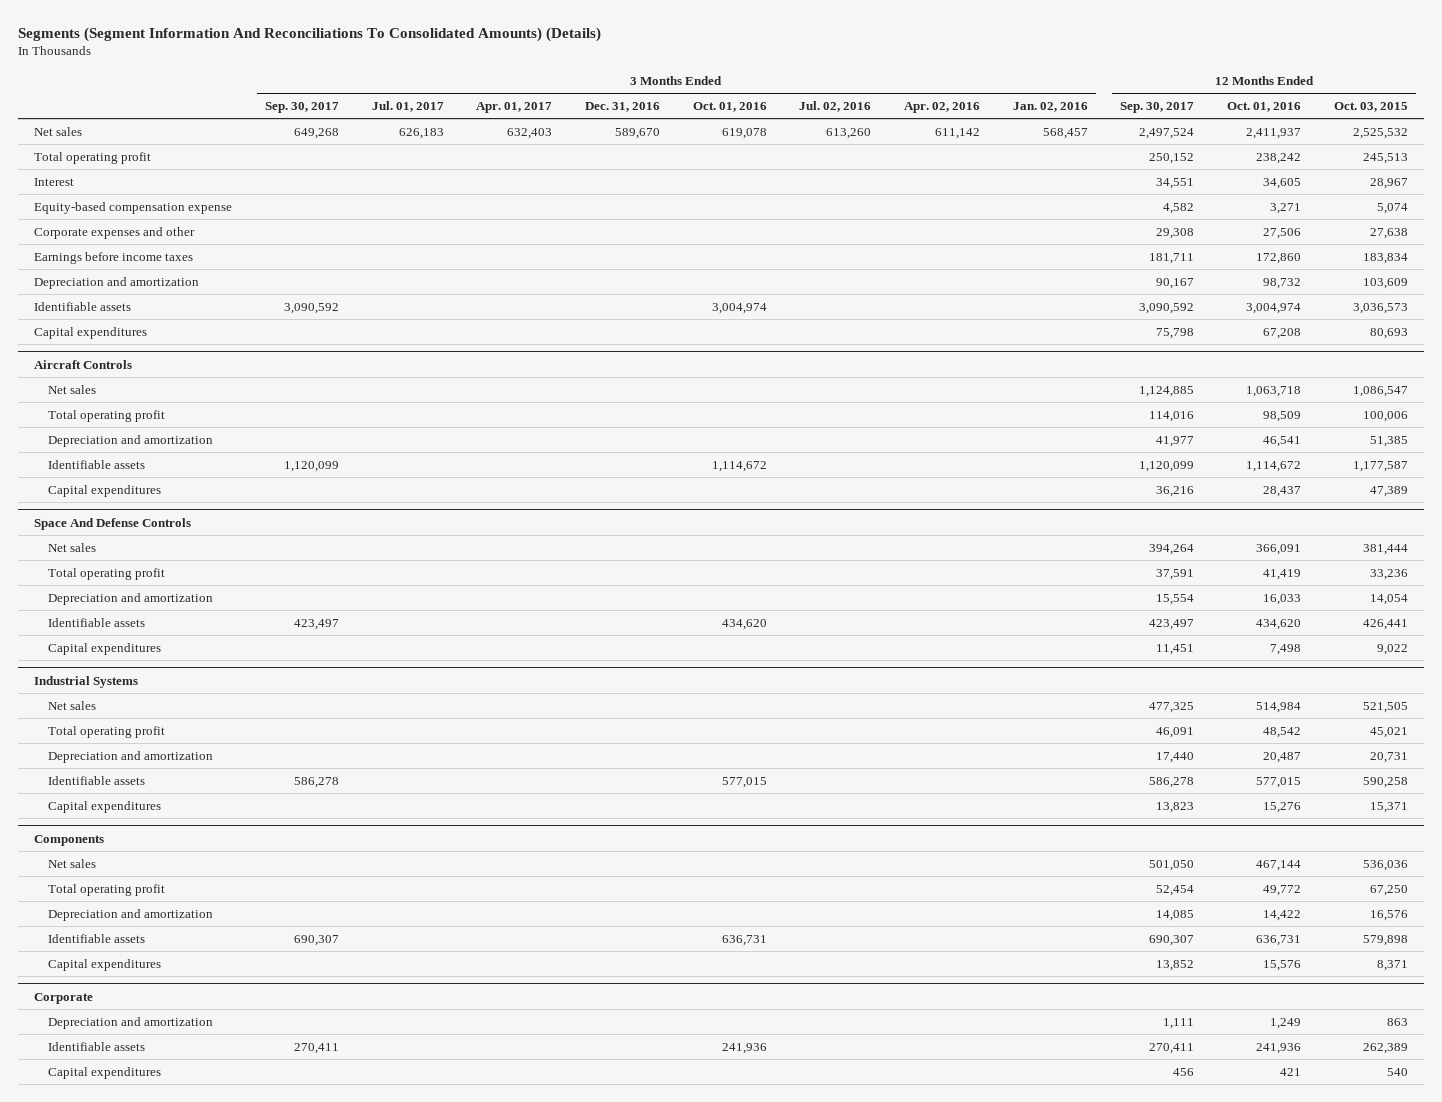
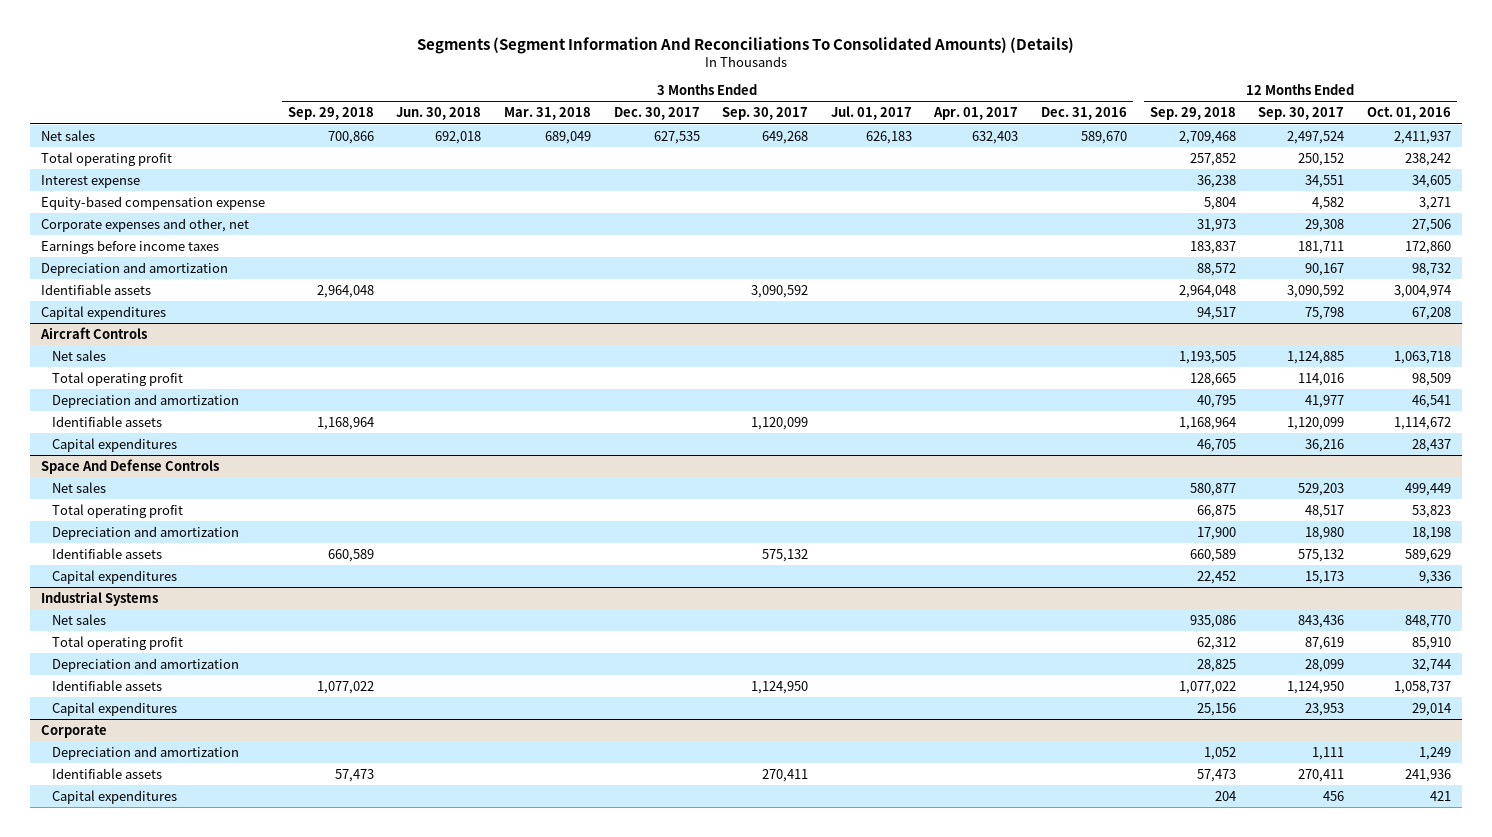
[692,101,767,112] Oct. 01, 2016 -> none
[799,100,872,112] Jul. 02, 2016 -> none
[904,101,981,113] Apr. 02, 2016 -> none
[1012,101,1088,112] Jan. 02, 2016 -> none
[1333,101,1408,112] Oct. 03, 2015 -> none
none -> [287,107,374,121] Sep. 29, 2018
none -> [396,107,482,121] Jun. 30, 2018
none -> [503,107,591,121] Mar. 31, 2018
none -> [613,107,700,121] Dec. 30, 2017
none -> [1149,107,1236,121] Sep. 29, 2018
[34,177,75,186] Interest -> [40,174,140,188] Interest expense
[34,226,196,239] Corporate expenses and other -> [40,217,249,232] Corporate expenses and other, net
[1149,543,1195,555] 394,264 -> [1298,482,1345,496] 529,203
[1256,543,1302,555] 366,091 -> [1405,482,1452,496] 499,449
[1156,568,1195,580] 37,591 -> [1305,504,1345,518] 48,517
[1263,568,1302,580] 41,419 -> [1412,504,1452,518] 53,823
[1156,593,1195,605] 15,554 -> [1305,526,1345,540] 18,980
[1263,593,1302,605] 16,033 -> [1412,526,1452,540] 18,198
[293,618,339,630] 423,497 -> [762,548,809,562] 575,132
[1149,618,1195,630] 423,497 -> [1298,548,1345,562] 575,132
[1256,618,1302,630] 434,620 -> [1405,548,1452,562] 589,629
[1156,643,1195,655] 11,451 -> [1305,570,1345,584] 15,173
[1270,643,1302,655] 7,498 -> [1419,570,1452,584] 9,336
[34,834,105,846] Components -> none
[48,858,97,868] Net sales -> none
[48,883,166,896] Total operating profit -> none
[48,908,214,921] Depreciation and amortization -> none
[48,933,146,943] Identifiable assets -> none
[48,958,162,971] Capital expenditures -> none
[1149,701,1195,713] 477,325 -> [1298,614,1345,628] 843,436
[1256,701,1302,713] 514,984 -> [1405,614,1452,628] 848,770
[1156,726,1195,738] 46,091 -> [1305,636,1345,650] 87,619
[1263,726,1302,738] 48,542 -> [1412,636,1452,650] 85,910
[1156,751,1195,763] 17,440 -> [1305,658,1345,672] 28,099
[1263,751,1302,763] 20,487 -> [1412,658,1452,672] 32,744
[293,776,339,788] 586,278 -> [751,680,809,694] 1,124,950
[1149,776,1195,788] 586,278 -> [1287,680,1345,694] 1,124,950
[1256,776,1302,788] 577,015 -> [1394,680,1452,694] 1,058,737
[1156,801,1195,813] 13,823 -> [1305,702,1345,716] 23,953
[1263,801,1302,813] 15,276 -> [1412,702,1452,716] 29,014

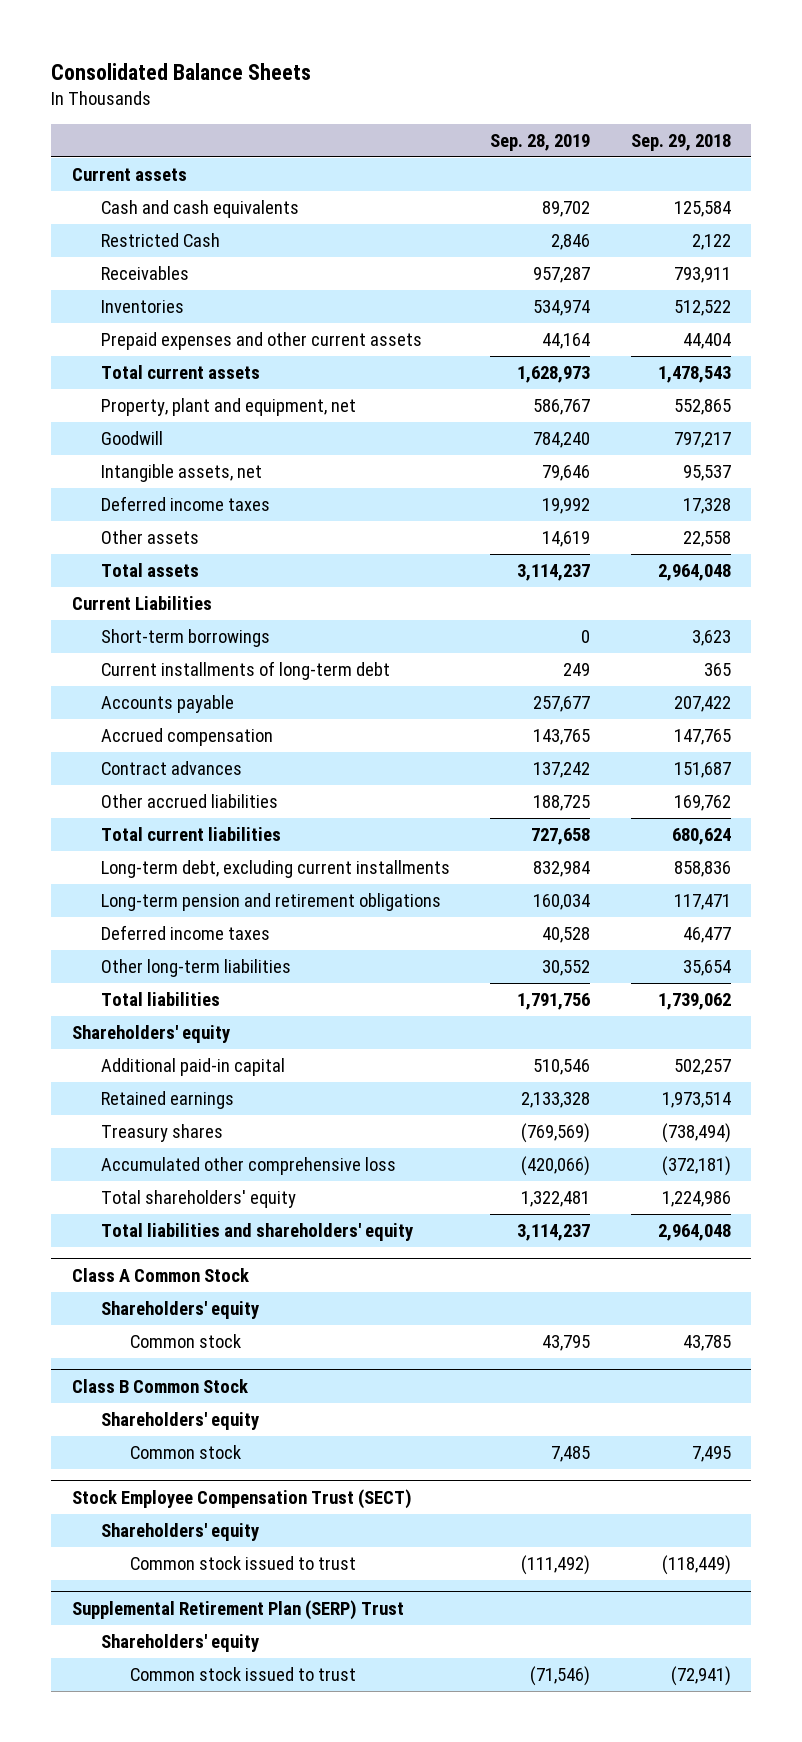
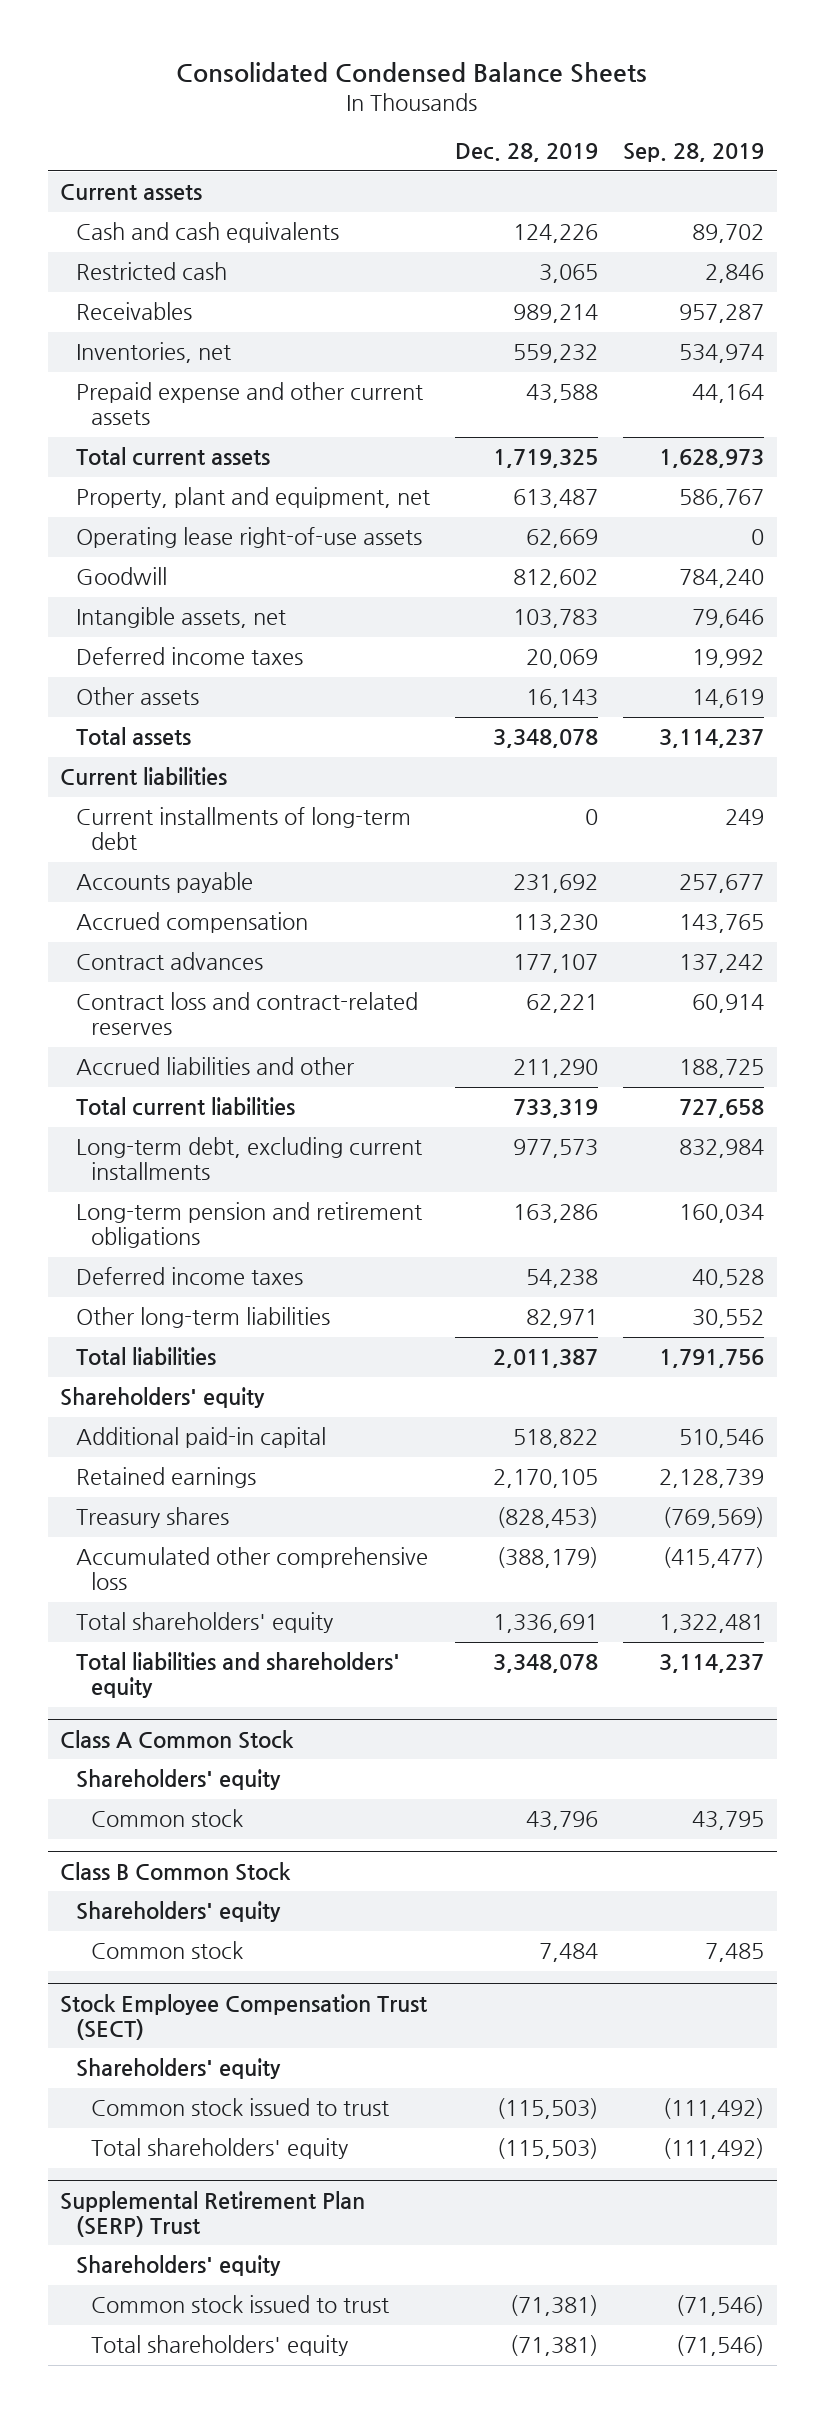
[51,63,312,81] Consolidated Balance Sheets -> [176,61,648,83] Consolidated Condensed Balance Sheets
[630,133,731,151] Sep. 29, 2018 -> none
none -> [454,143,598,163] Dec. 28, 2019
[100,233,220,248] Restricted Cash -> [75,262,227,281] Restricted cash
[100,300,184,314] Inventories -> [75,342,231,364] Inventories, net
[100,332,422,351] Prepaid expenses and other current assets -> [75,382,423,426] Prepaid expense and other current assets
none -> [75,527,422,549] Operating lease right-of-use assets
[100,629,270,648] Short-term borrowings -> none
[71,596,212,611] Current Liabilities -> [60,767,228,786] Current liabilities
none -> [75,992,418,1036] Contract loss and contract-related reserves
[100,794,278,809] Other accrued liabilities -> [75,1057,354,1076] Accrued liabilities and other
[521,1092,591,1109] 2,133,328 -> [659,1469,765,1489] 2,128,739
[521,1156,591,1177] (420,066) -> [663,1547,765,1569] (415,477)
none -> [91,2138,349,2160] Total shareholders' equity
none -> [91,2335,349,2357] Total shareholders' equity

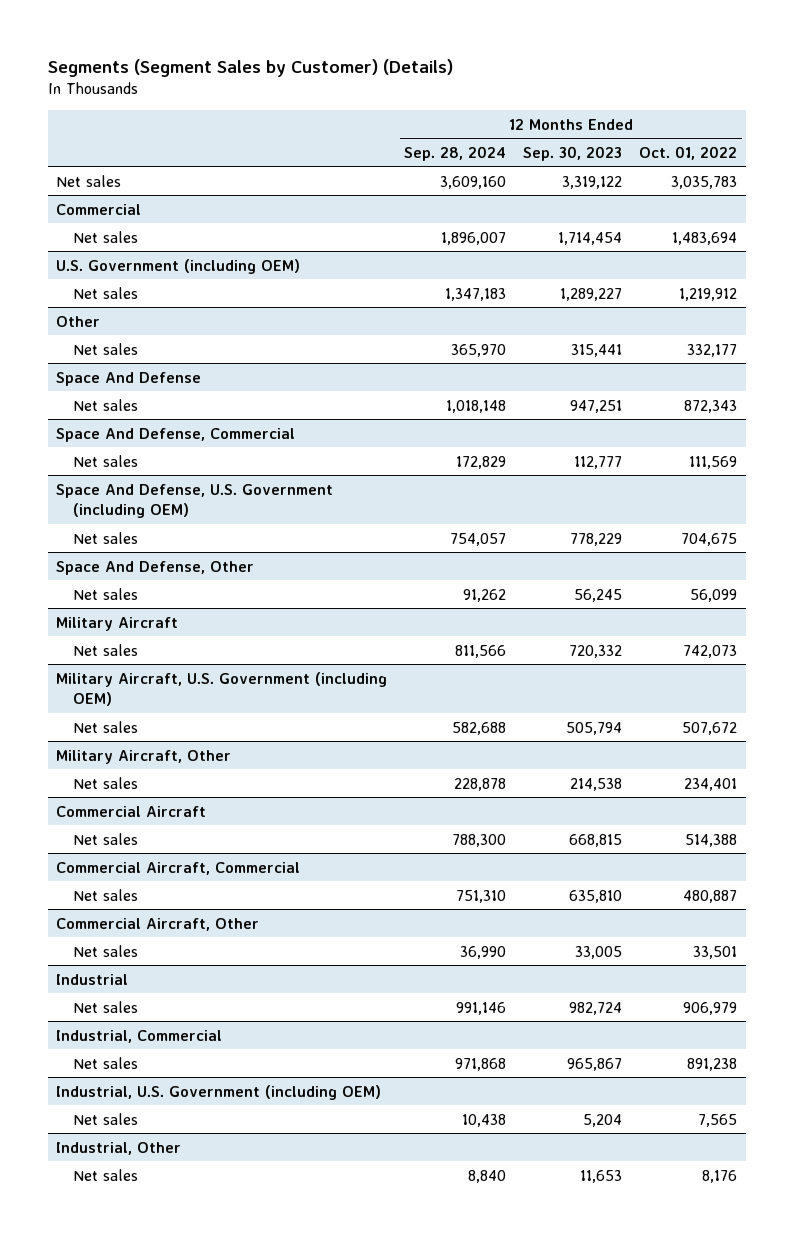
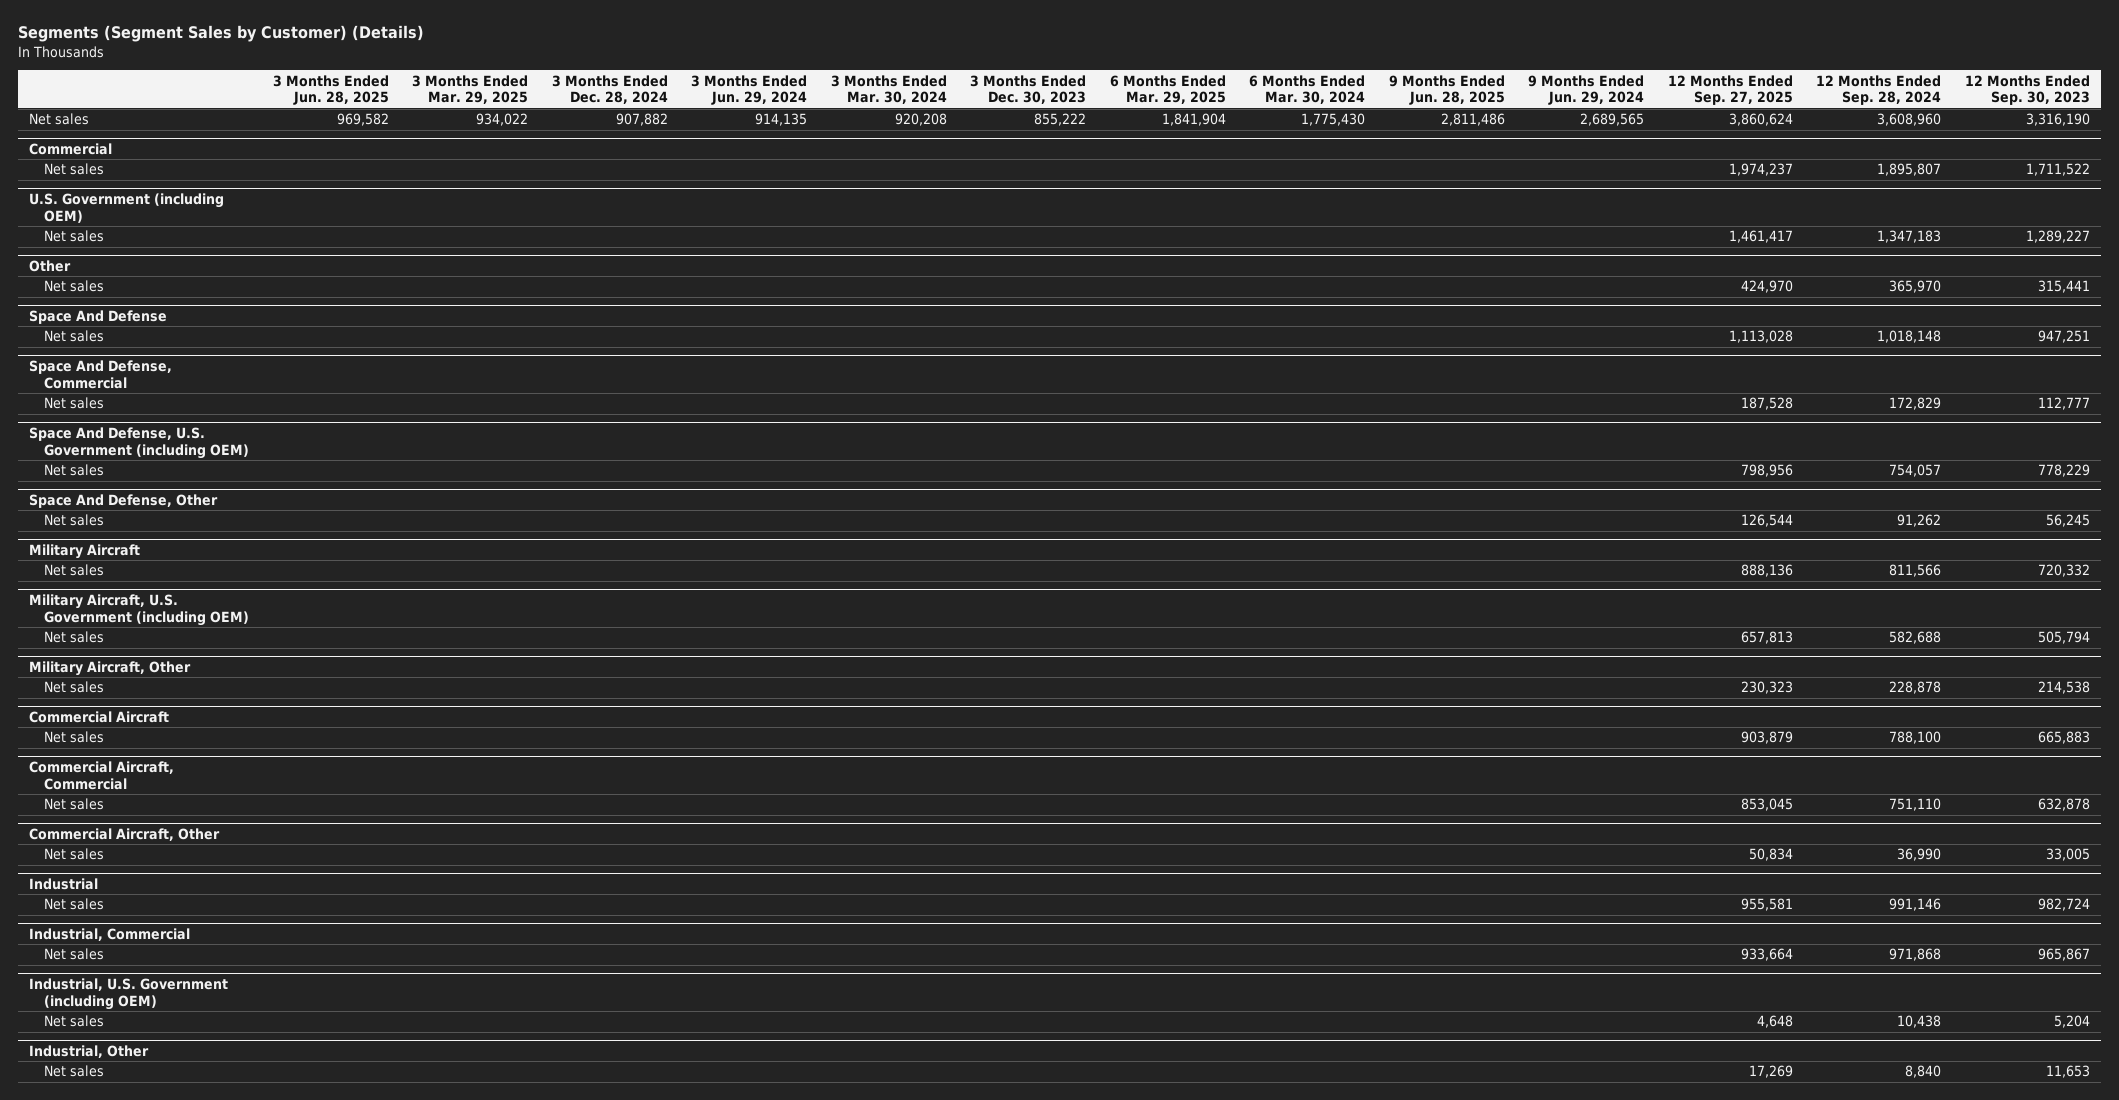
[639,145,738,160] Oct. 01, 2022 -> none
none -> [272,74,389,106] 3 Months Ended Jun. 28, 2025
none -> [412,74,529,105] 3 Months Ended Mar. 29, 2025
none -> [551,74,668,105] 3 Months Ended Dec. 28, 2024
none -> [691,74,808,106] 3 Months Ended Jun. 29, 2024
none -> [830,74,947,105] 3 Months Ended Mar. 30, 2024
none -> [970,74,1087,105] 3 Months Ended Dec. 30, 2023
none -> [1109,74,1226,105] 6 Months Ended Mar. 29, 2025
none -> [1249,74,1366,105] 6 Months Ended Mar. 30, 2024
none -> [1388,74,1505,106] 9 Months Ended Jun. 28, 2025
none -> [1528,74,1645,106] 9 Months Ended Jun. 29, 2024
none -> [1667,74,1793,106] 12 Months Ended Sep. 27, 2025
[440,175,507,189] 3,609,160 -> [1877,113,1942,127] 3,608,960
[562,175,623,189] 3,319,122 -> [2025,113,2090,127] 3,316,190
[441,231,507,245] 1,896,007 -> [1877,163,1942,177] 1,895,807
[558,231,623,245] 1,714,454 -> [2025,163,2090,177] 1,711,522
[452,833,507,847] 788,300 -> [1889,731,1942,745] 788,100
[569,833,623,847] 668,815 -> [2037,731,2090,745] 665,883
[456,889,507,903] 751,310 -> [1889,798,1942,812] 751,110
[569,889,623,903] 635,810 -> [2037,798,2090,812] 632,878

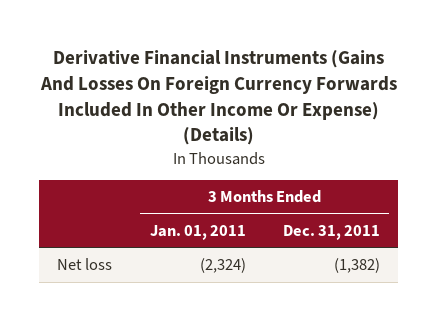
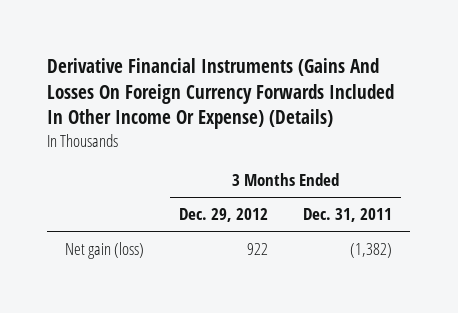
[149,225,246,241] Jan. 01, 2011 -> none
none -> [179,208,269,223] Dec. 29, 2012
[57,258,113,271] Net loss -> [65,241,145,259] Net gain (loss)

